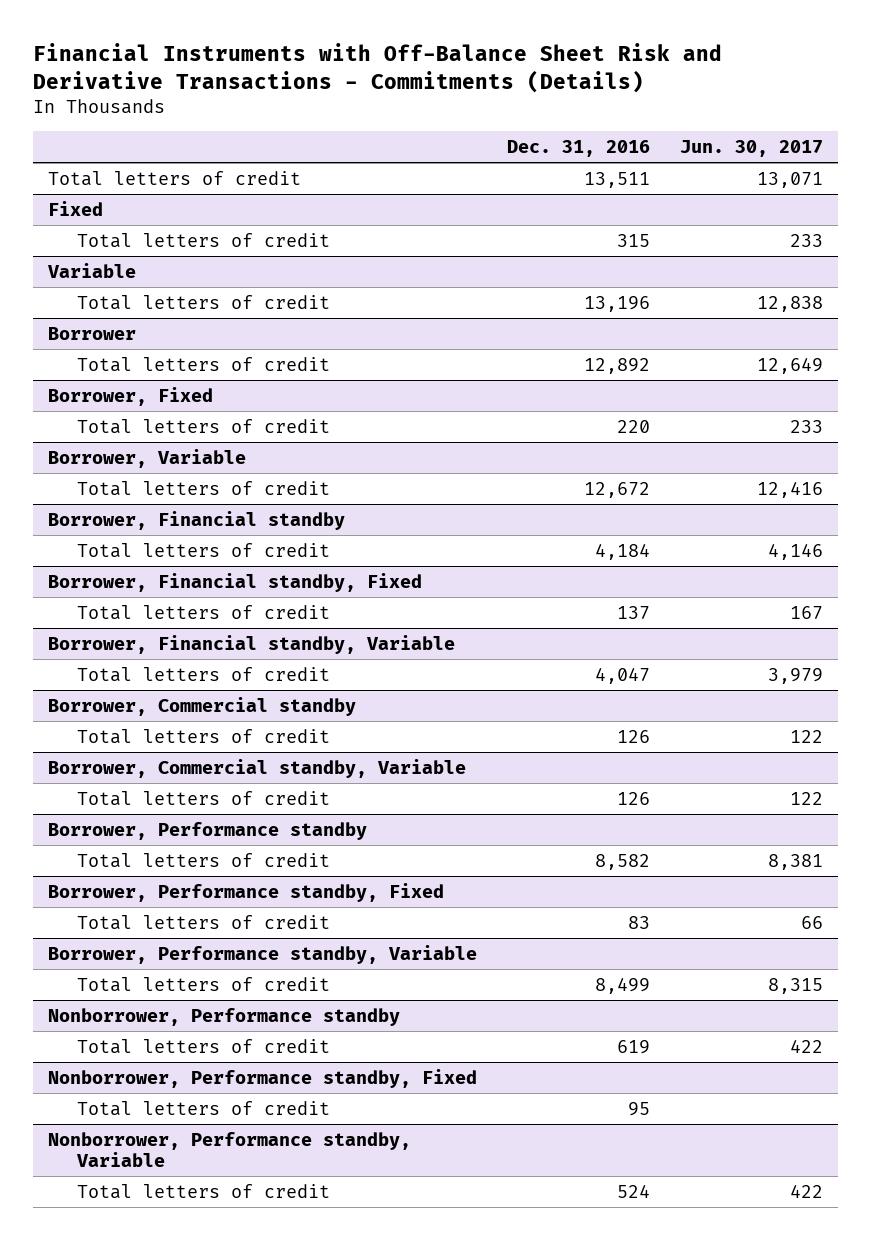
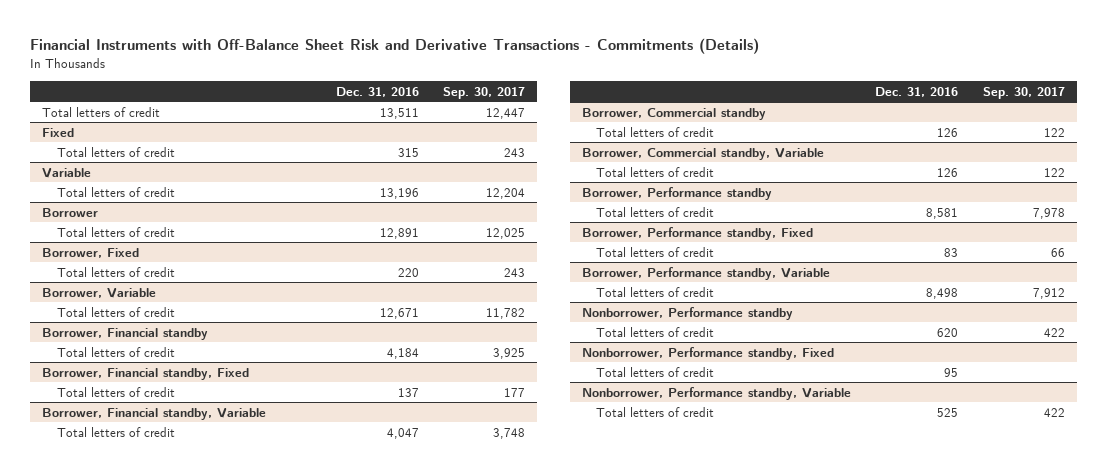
[680,140,824,158] Jun. 30, 2017 -> none
none -> [442,86,525,99] Sep. 30, 2017
[584,357,651,374] 12,892 -> [379,227,419,239] 12,891
[584,481,651,498] 12,672 -> [379,307,419,319] 12,671
[595,853,651,870] 8,582 -> [926,207,959,219] 8,581
[595,977,651,994] 8,499 -> [926,287,959,299] 8,498
[617,1039,651,1054] 619 -> [937,327,959,337] 620
[617,1184,651,1198] 524 -> [937,407,959,417] 525

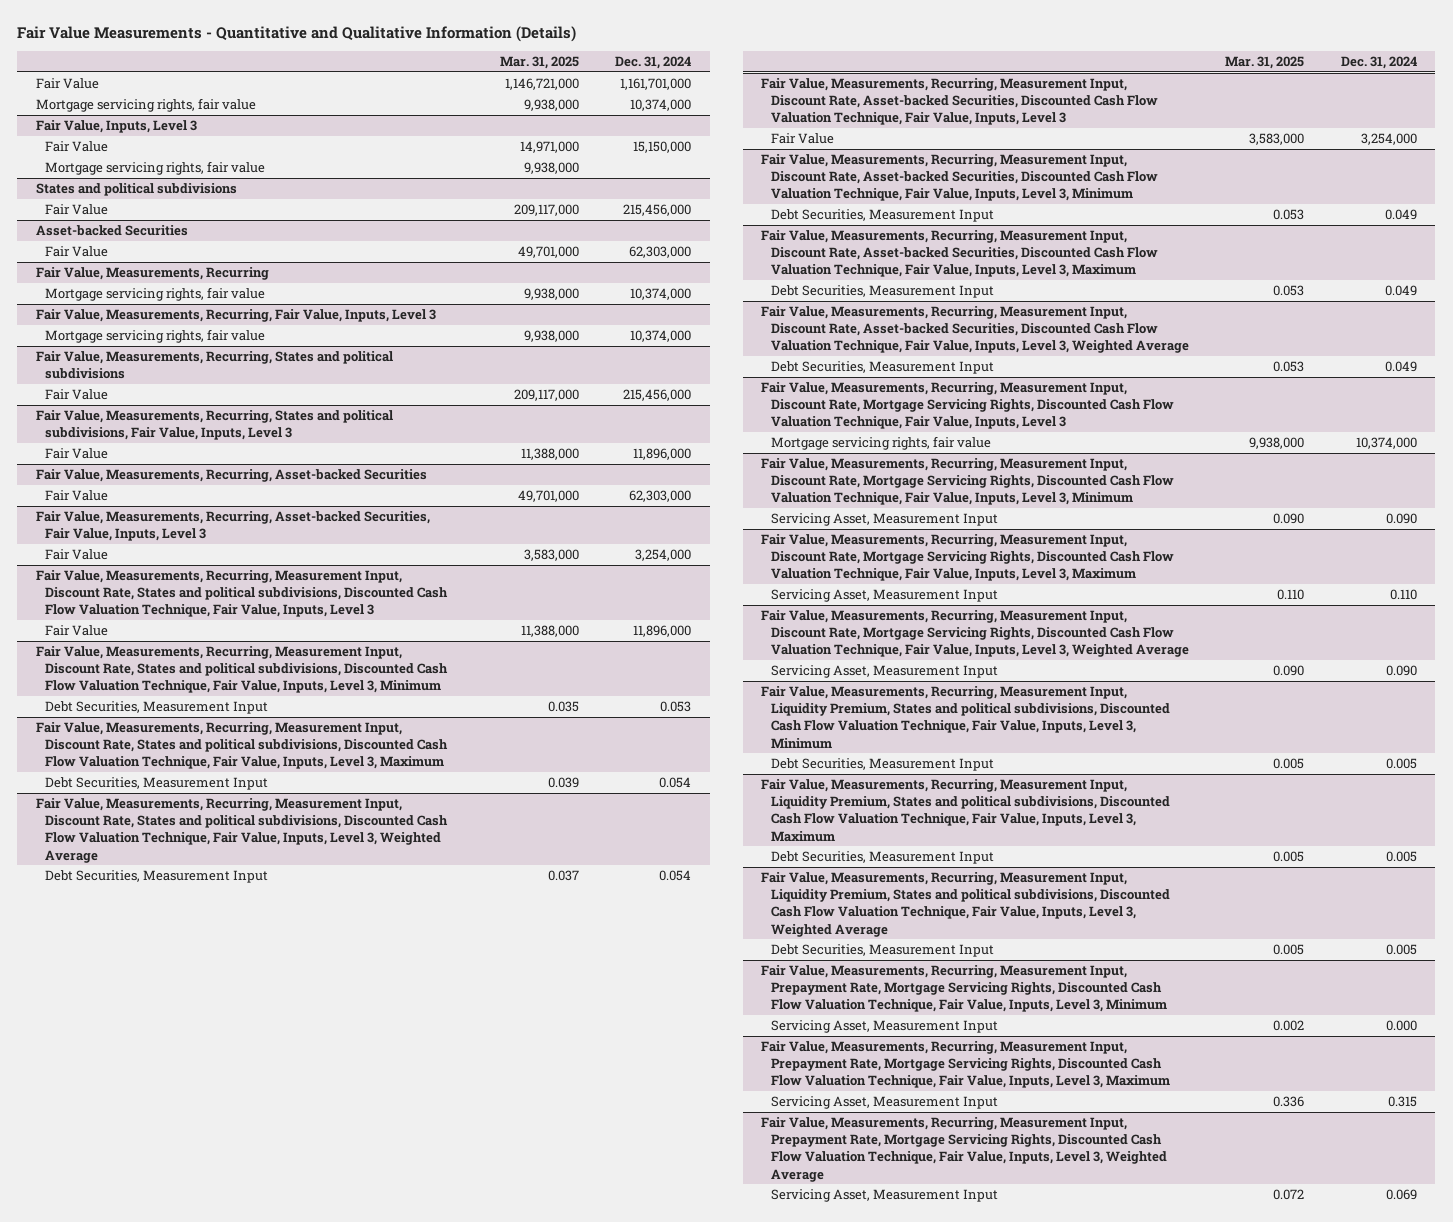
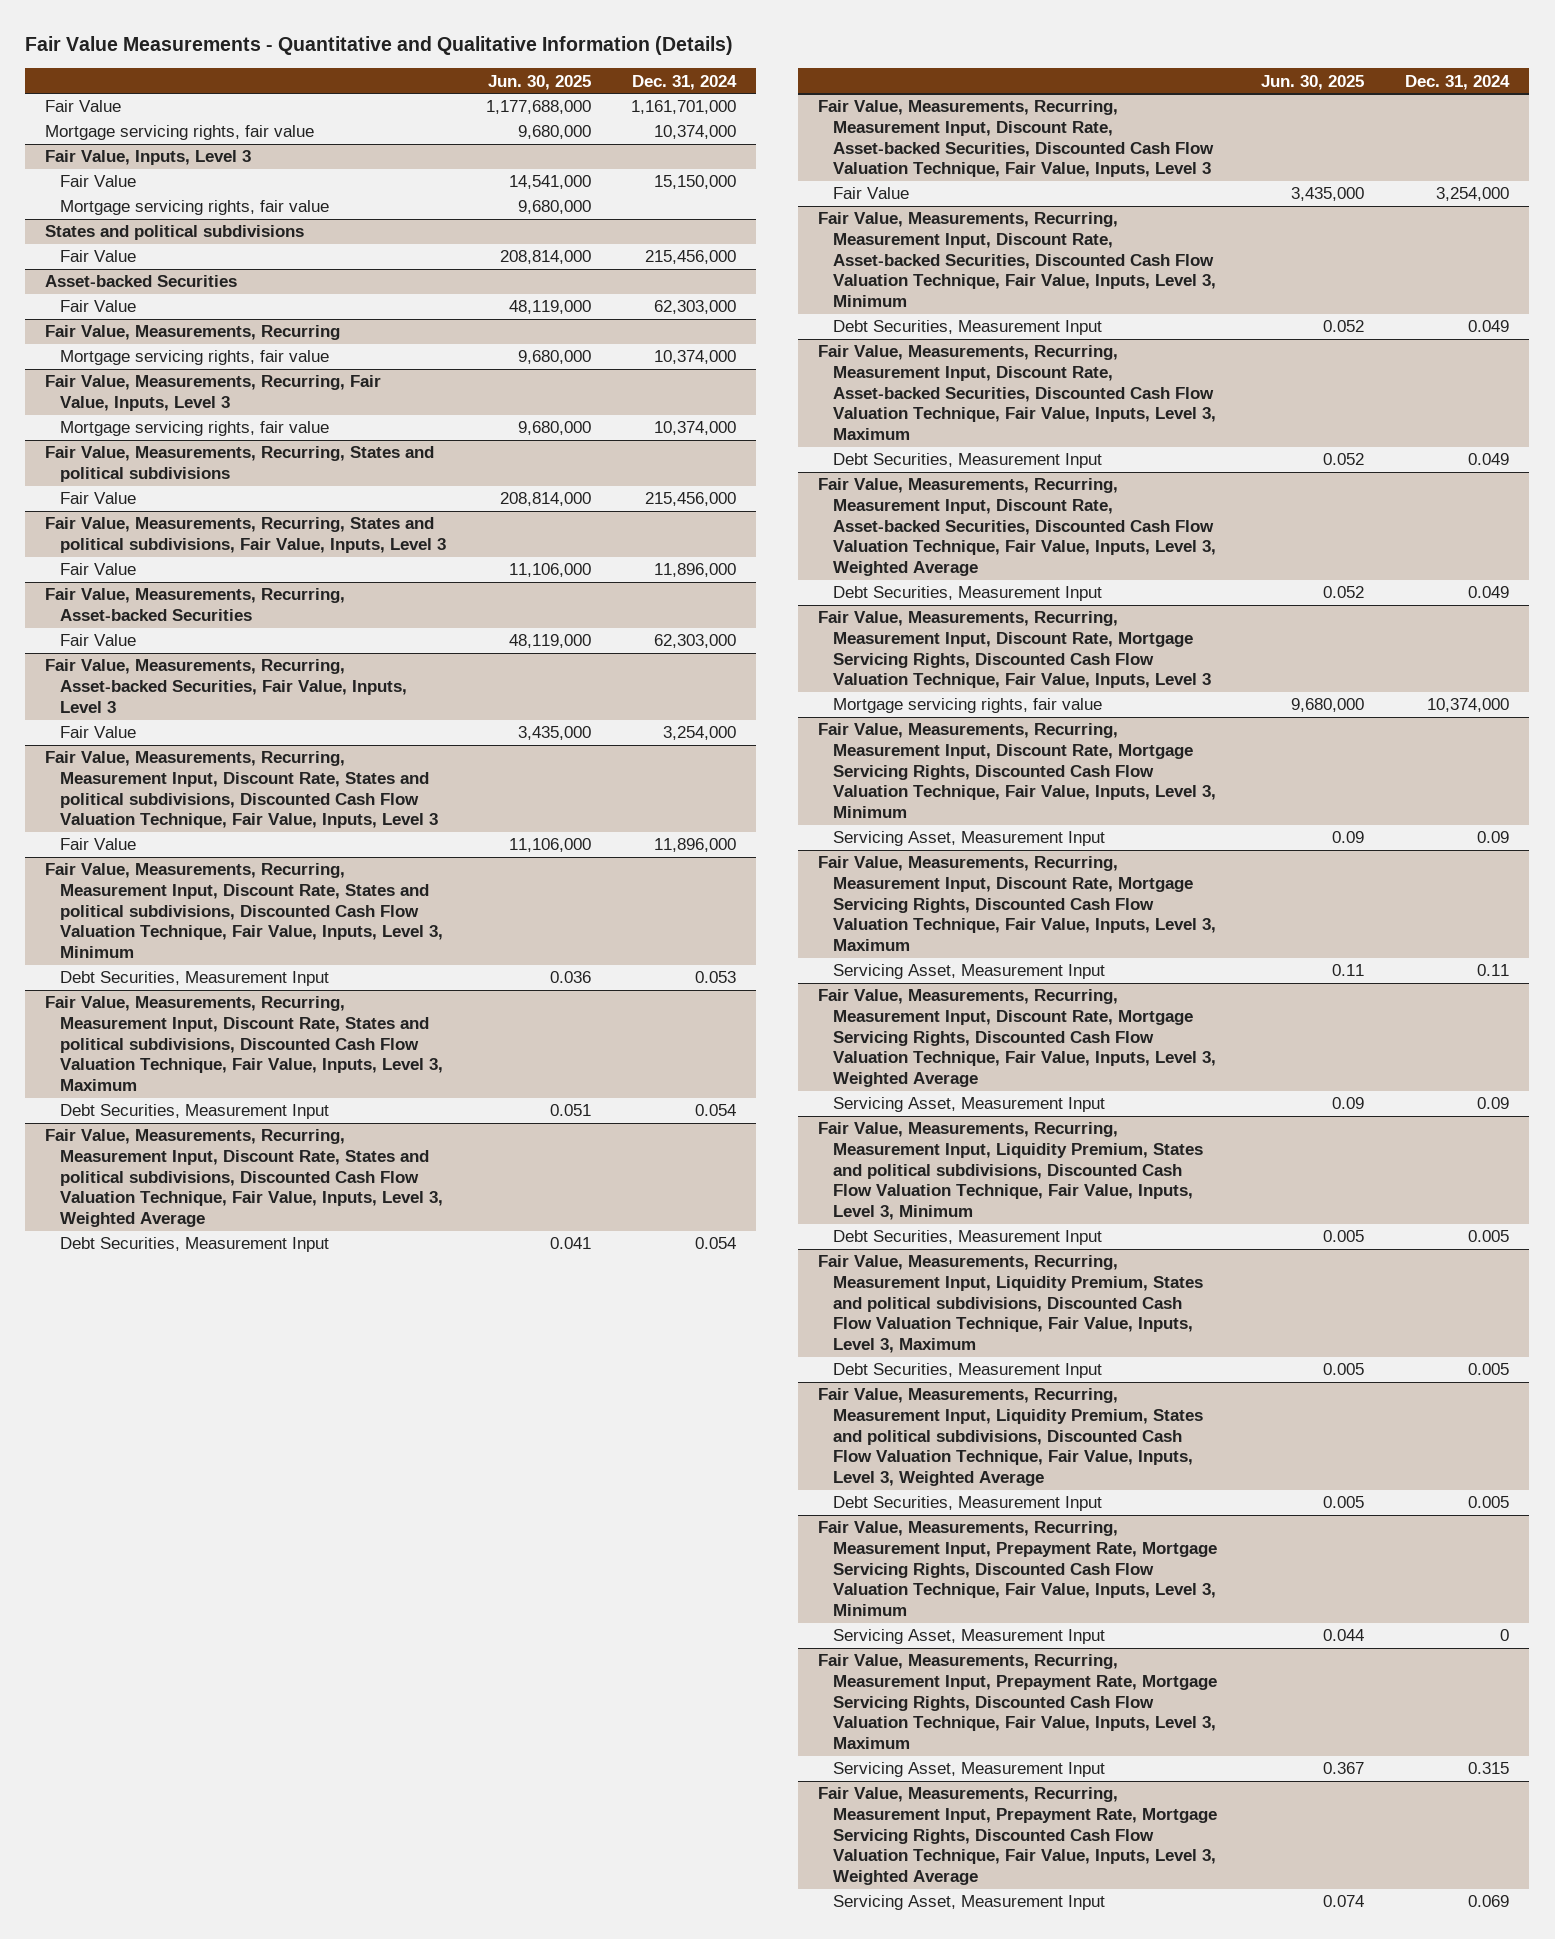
[499,56,579,70] Mar. 31, 2025 -> none
none -> [488,74,592,90] Jun. 30, 2025
[1386,513,1418,525] 0.090 -> [1477,831,1510,844] 0.09
[1390,589,1418,601] 0.110 -> [1477,964,1510,977] 0.11
[1386,665,1418,677] 0.090 -> [1477,1097,1510,1110] 0.09
[1386,1020,1418,1032] 0.000 -> [1500,1629,1510,1642] 0

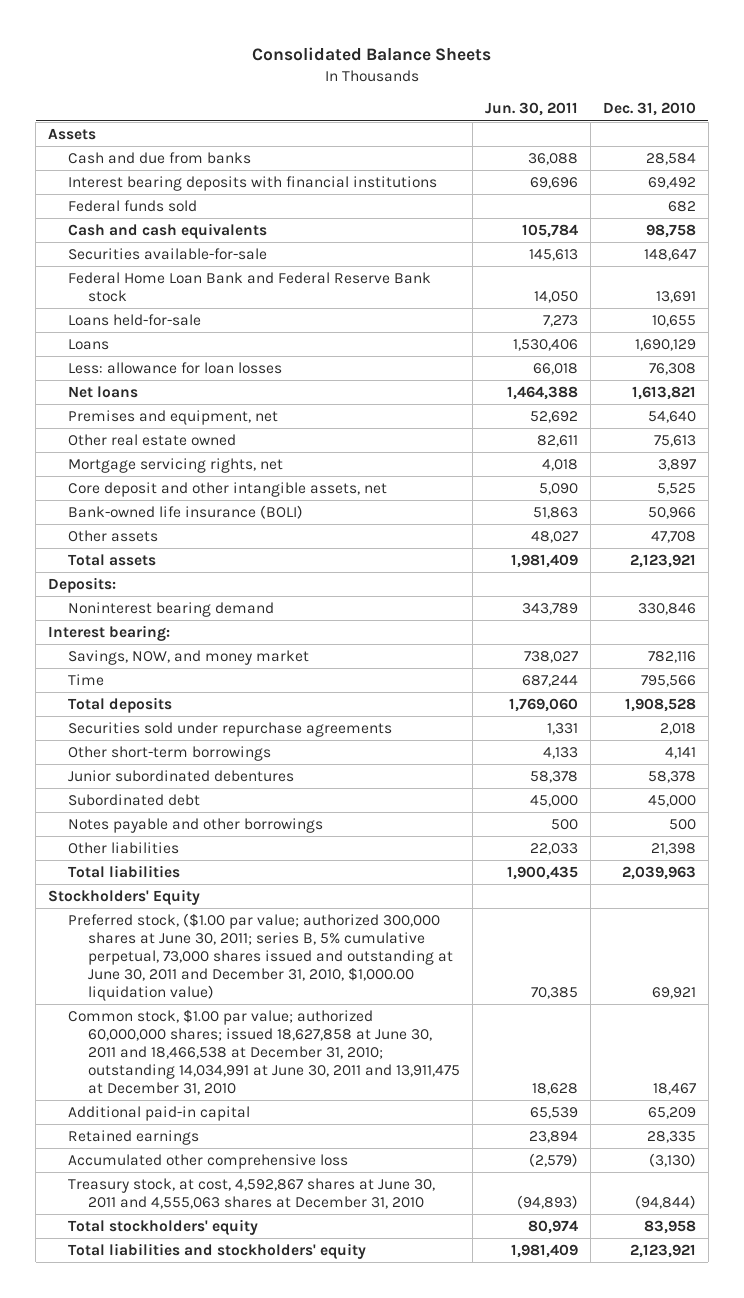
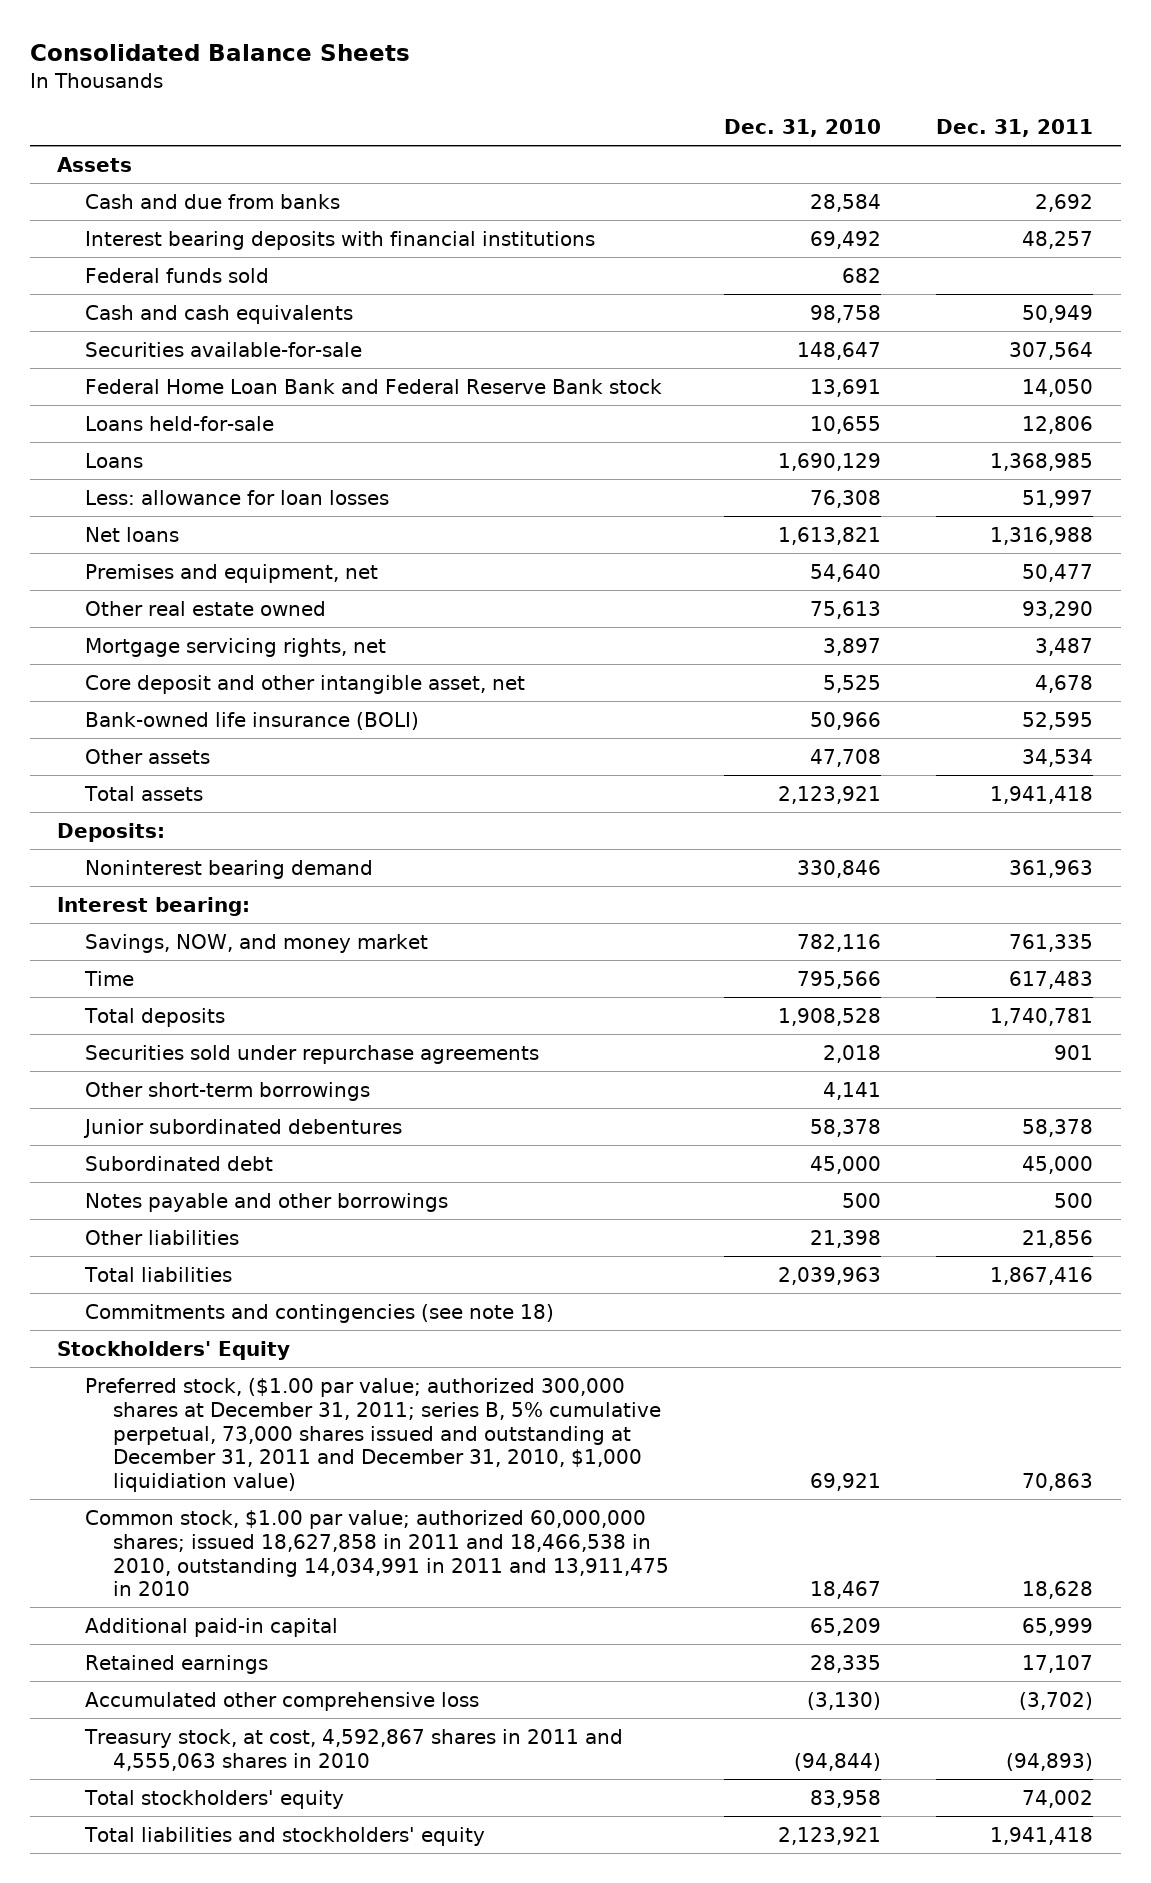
[485,102,579,117] Jun. 30, 2011 -> none
none -> [936,119,1094,138] Dec. 31, 2011
[68,482,388,498] Core deposit and other intangible assets, net -> [84,674,525,694] Core deposit and other intangible asset, net
none -> [84,1303,554,1323] Commitments and contingencies (see note 18)
[68,913,454,1001] Preferred stock, ($1.00 par value; authorized 300,000 shares at June 30, 2011; series B, 5% cumulative perpetual, 73,000 shares issued and outstanding at June 30, 2011 and December 31, 2010, $1,000.00 liquidation value) -> [84,1377,661,1493] Preferred stock, ($1.00 par value; authorized 300,000 shares at December 31, 2011; series B, 5% cumulative perpetual, 73,000 shares issued and outstanding at December 31, 2011 and December 31, 2010, $1,000 liquidiation value)
[68,1009,461,1095] Common stock, $1.00 par value; authorized 60,000,000 shares; issued 18,627,858 at June 30, 2011 and 18,466,538 at December 31, 2010; outstanding 14,034,991 at June 30, 2011 and 13,911,475 at December 31, 2010 -> [84,1509,669,1597] Common stock, $1.00 par value; authorized 60,000,000 shares; issued 18,627,858 in 2011 and 18,466,538 in 2010, outstanding 14,034,991 in 2011 and 13,911,475 in 2010
[68,1178,436,1209] Treasury stock, at cost, 4,592,867 shares at June 30, 2011 and 4,555,063 shares at December 31, 2010 -> [83,1728,623,1771] Treasury stock, at cost, 4,592,867 shares in 2011 and 4,555,063 shares in 2010

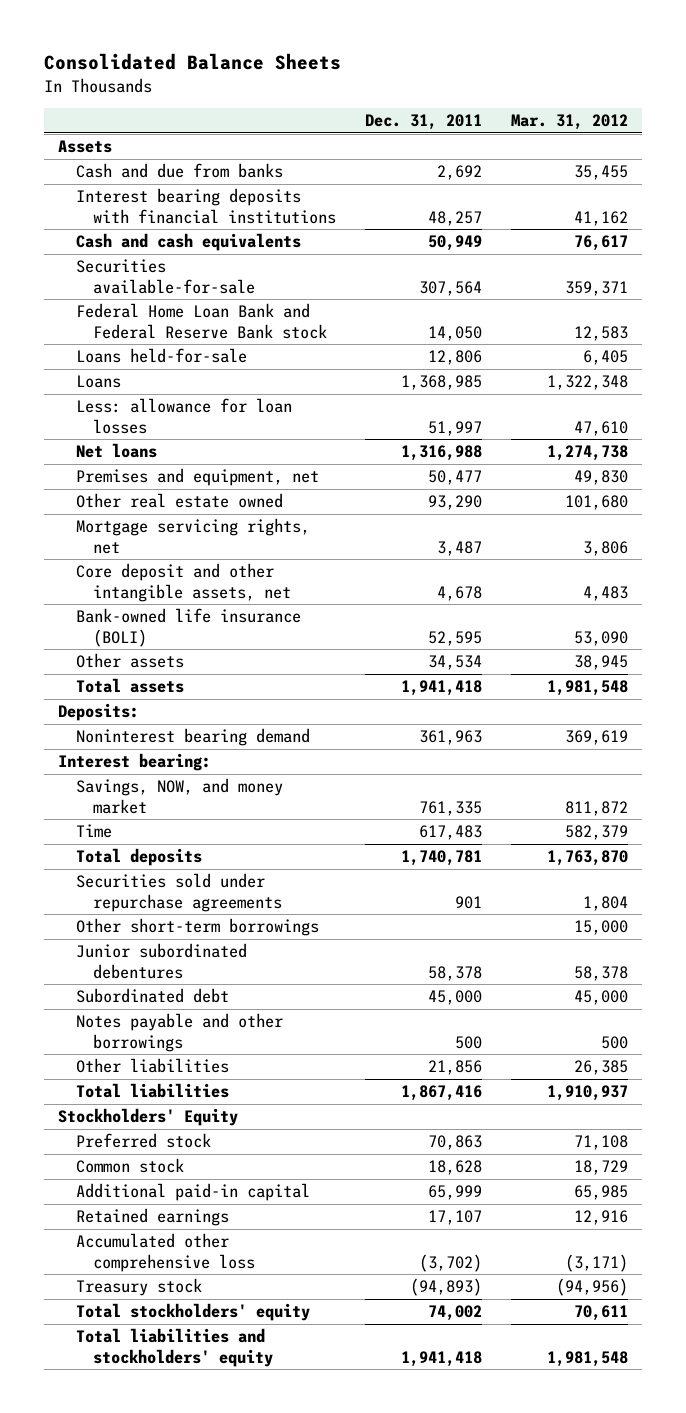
[723,119,881,138] Dec. 31, 2010 -> none
none -> [510,114,628,131] Mar. 31, 2012
[84,267,269,283] Federal funds sold -> none
[84,674,525,694] Core deposit and other intangible asset, net -> [75,563,292,602] Core deposit and other intangible assets, net
[84,1303,554,1323] Commitments and contingencies (see note 18) -> none
[84,1377,661,1493] Preferred stock, ($1.00 par value; authorized 300,000 shares at December 31, 2011; series B, 5% cumulative perpetual, 73,000 shares issued and outstanding at December 31, 2011 and December 31, 2010, $1,000 liquidiation value) -> [75,1133,211,1149] Preferred stock
[84,1509,669,1597] Common stock, $1.00 par value; authorized 60,000,000 shares; issued 18,627,858 in 2011 and 18,466,538 in 2010, outstanding 14,034,991 in 2011 and 13,911,475 in 2010 -> [75,1158,184,1174] Common stock
[83,1728,623,1771] Treasury stock, at cost, 4,592,867 shares in 2011 and 4,555,063 shares in 2010 -> [75,1278,202,1297] Treasury stock

